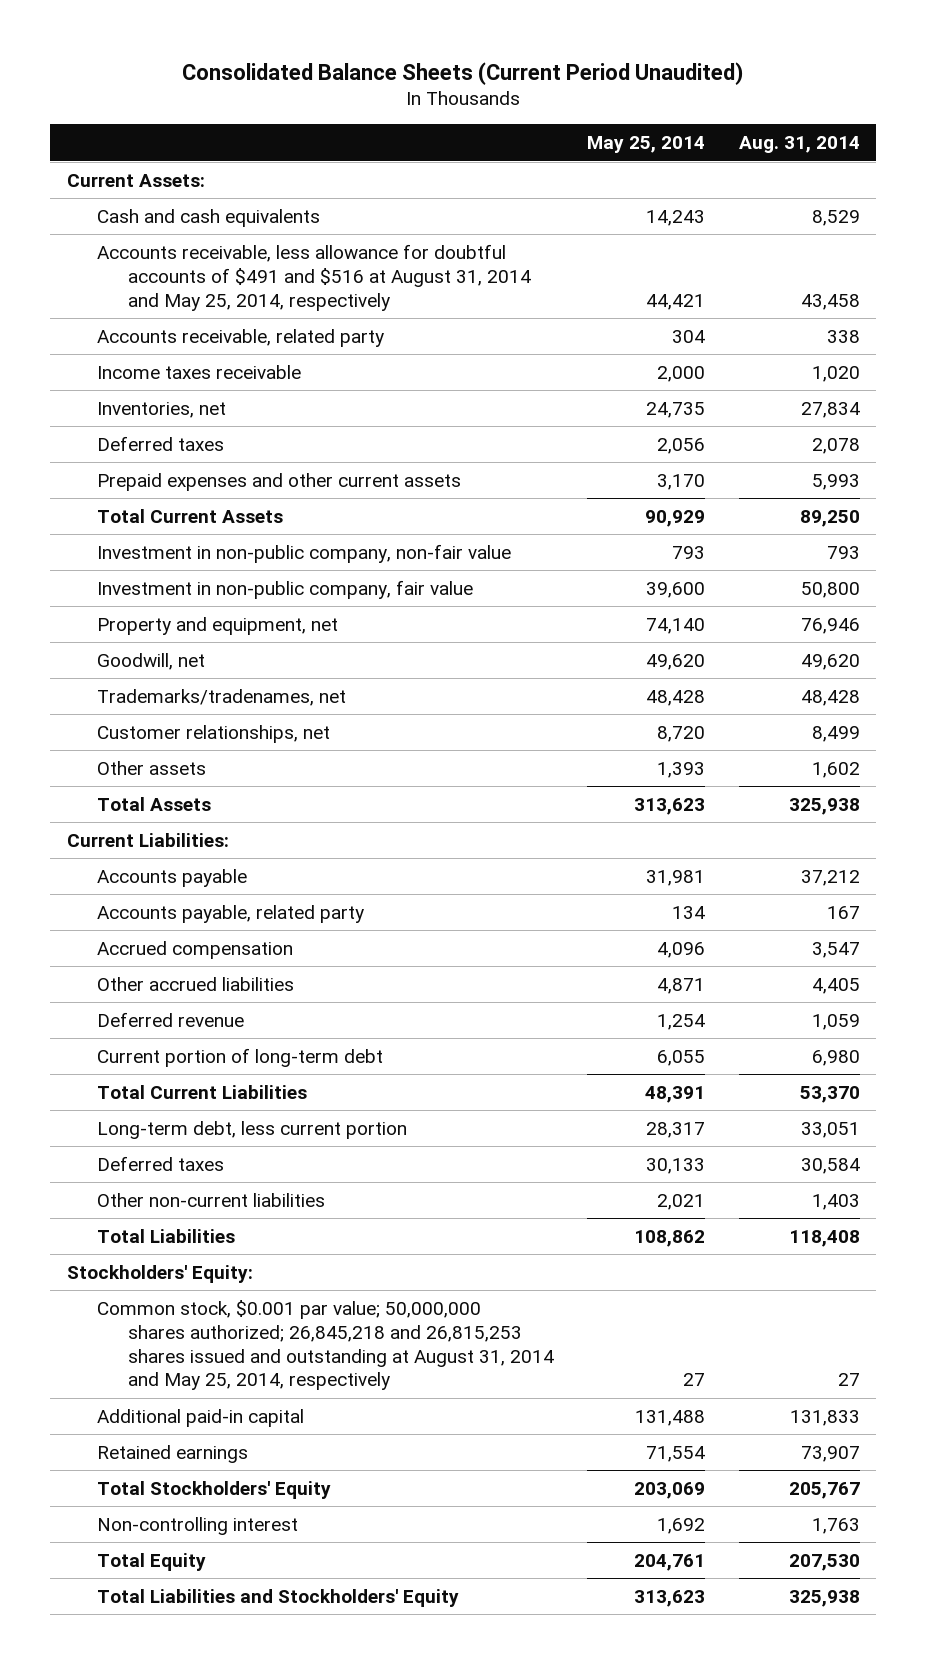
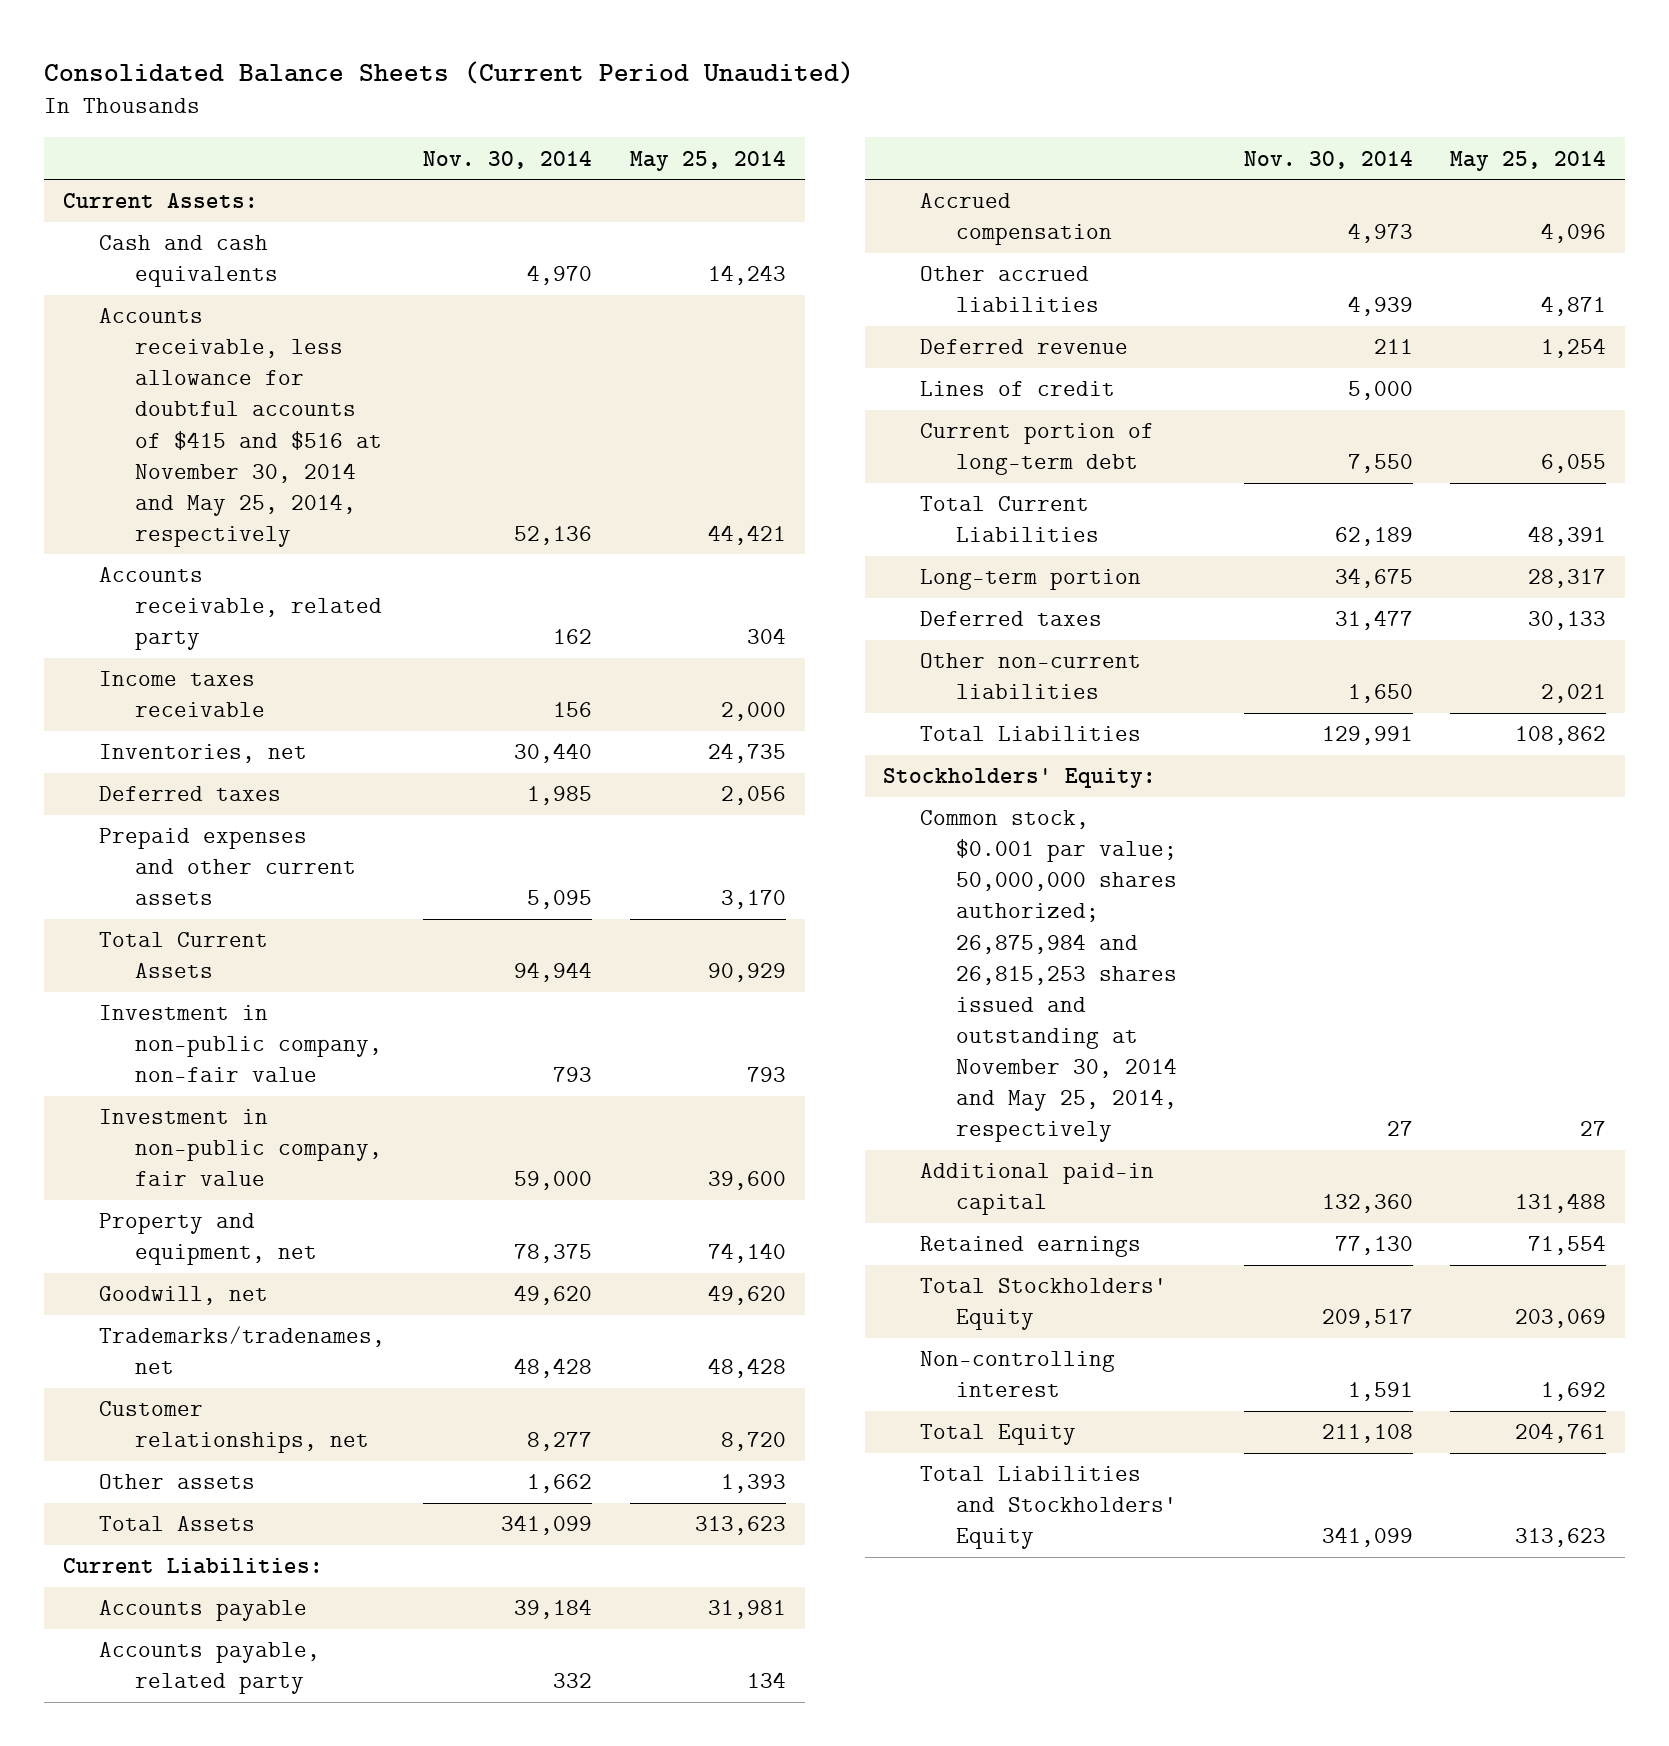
[738,136,860,154] Aug. 31, 2014 -> none
none -> [422,150,592,169] Nov. 30, 2014
[97,243,531,311] Accounts receivable, less allowance for doubtful accounts of $491 and $516 at August 31, 2014 and May 25, 2014, respectively -> [99,308,383,547] Accounts receivable, less allowance for doubtful accounts of $415 and $516 at November 30, 2014 and May 25, 2014, respectively
none -> [919,381,1115,397] Lines of credit
[97,1120,408,1139] Long-term debt, less current portion -> [919,569,1141,591] Long-term portion
[97,1299,554,1391] Common stock, $0.001 par value; 50,000,000 shares authorized; 26,845,218 and 26,815,253 shares issued and outstanding at August 31, 2014 and May 25, 2014, respectively -> [919,810,1178,1143] Common stock, $0.001 par value; 50,000,000 shares authorized; 26,875,984 and 26,815,253 shares issued and outstanding at November 30, 2014 and May 25, 2014, respectively

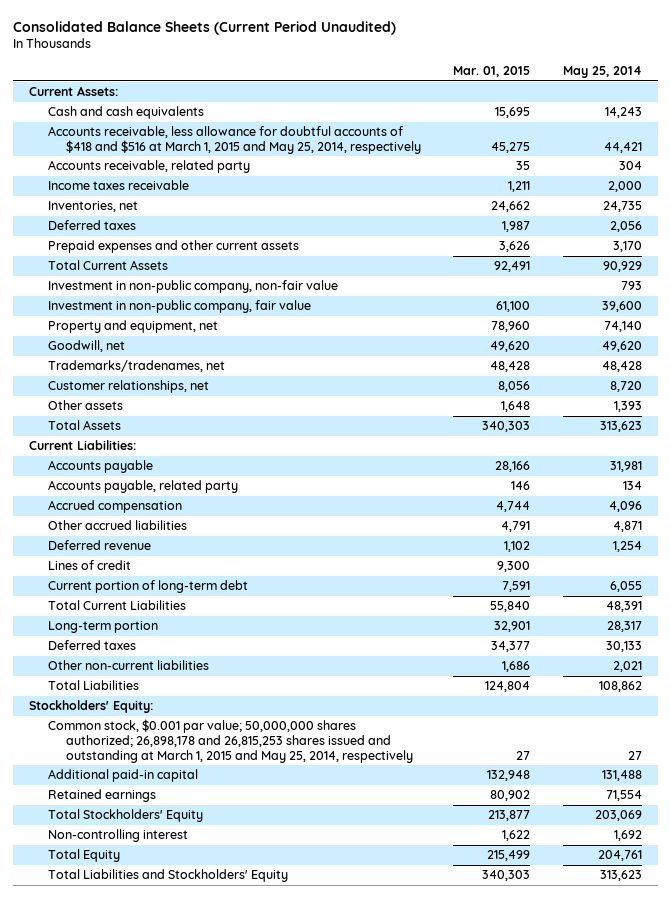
[422,150,592,169] Nov. 30, 2014 -> none
none -> [453,66,531,78] Mar. 01, 2015
[99,308,383,547] Accounts receivable, less allowance for doubtful accounts of $415 and $516 at November 30, 2014 and May 25, 2014, respectively -> [47,126,422,154] Accounts receivable, less allowance for doubtful accounts of $418 and $516 at March 1, 2015 and May 25, 2014, respectively
[919,810,1178,1143] Common stock, $0.001 par value; 50,000,000 shares authorized; 26,875,984 and 26,815,253 shares issued and outstanding at November 30, 2014 and May 25, 2014, respectively -> [47,719,414,763] Common stock, $0.001 par value; 50,000,000 shares authorized; 26,898,178 and 26,815,253 shares issued and outstanding at March 1, 2015 and May 25, 2014, respectively

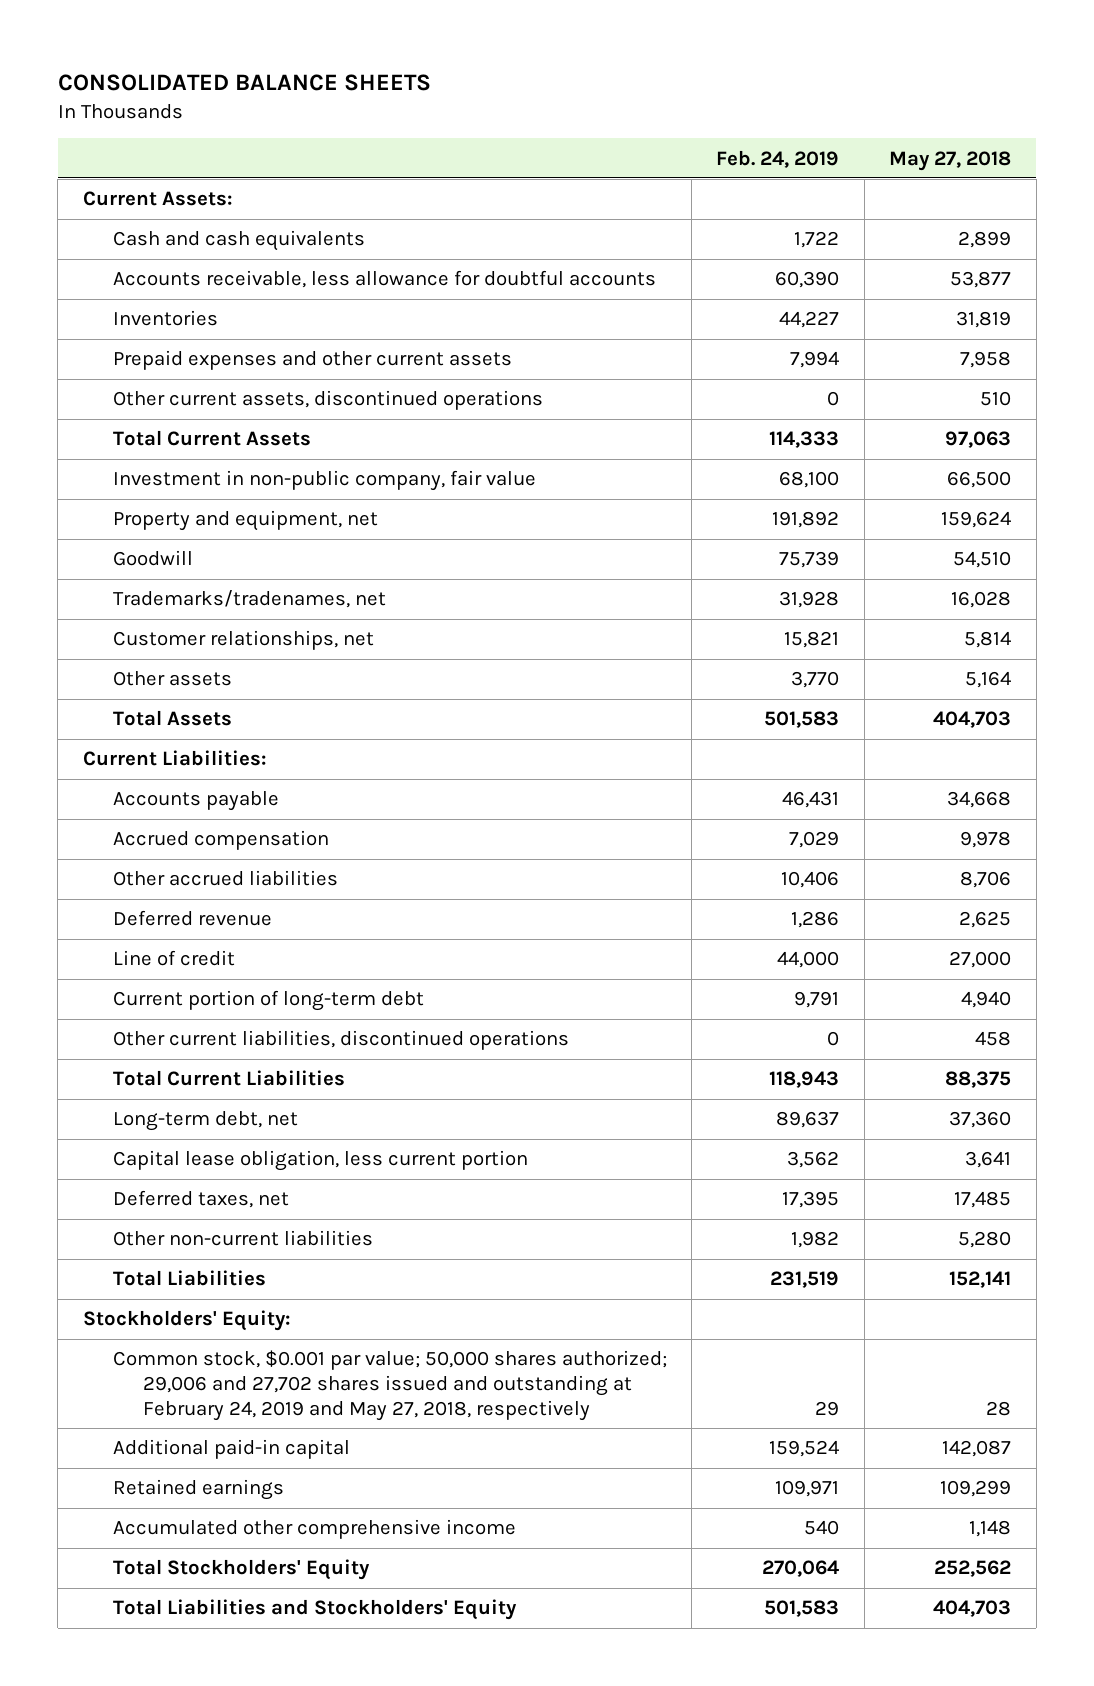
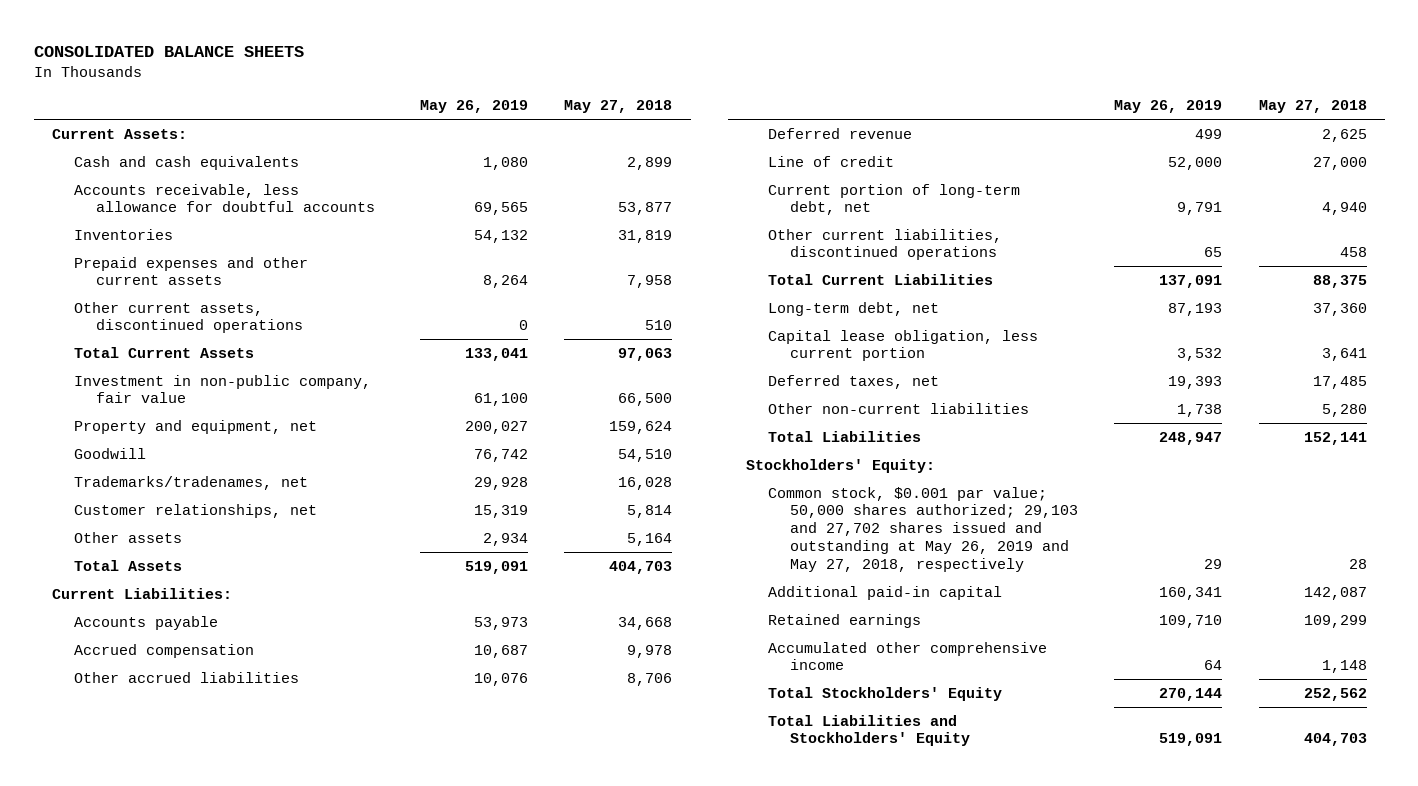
[716,149,840,168] Feb. 24, 2019 -> none
none -> [420,100,529,114] May 26, 2019
[112,990,424,1012] Current portion of long-term debt -> [767,183,1020,216] Current portion of long-term debt, net
[112,1350,667,1421] Common stock, $0.001 par value; 50,000 shares authorized; 29,006 and 27,702 shares issued and outstanding at February 24, 2019 and May 27, 2018, respectively -> [767,486,1078,573] Common stock, $0.001 par value; 50,000 shares authorized; 29,103 and 27,702 shares issued and outstanding at May 26, 2019 and May 27, 2018, respectively

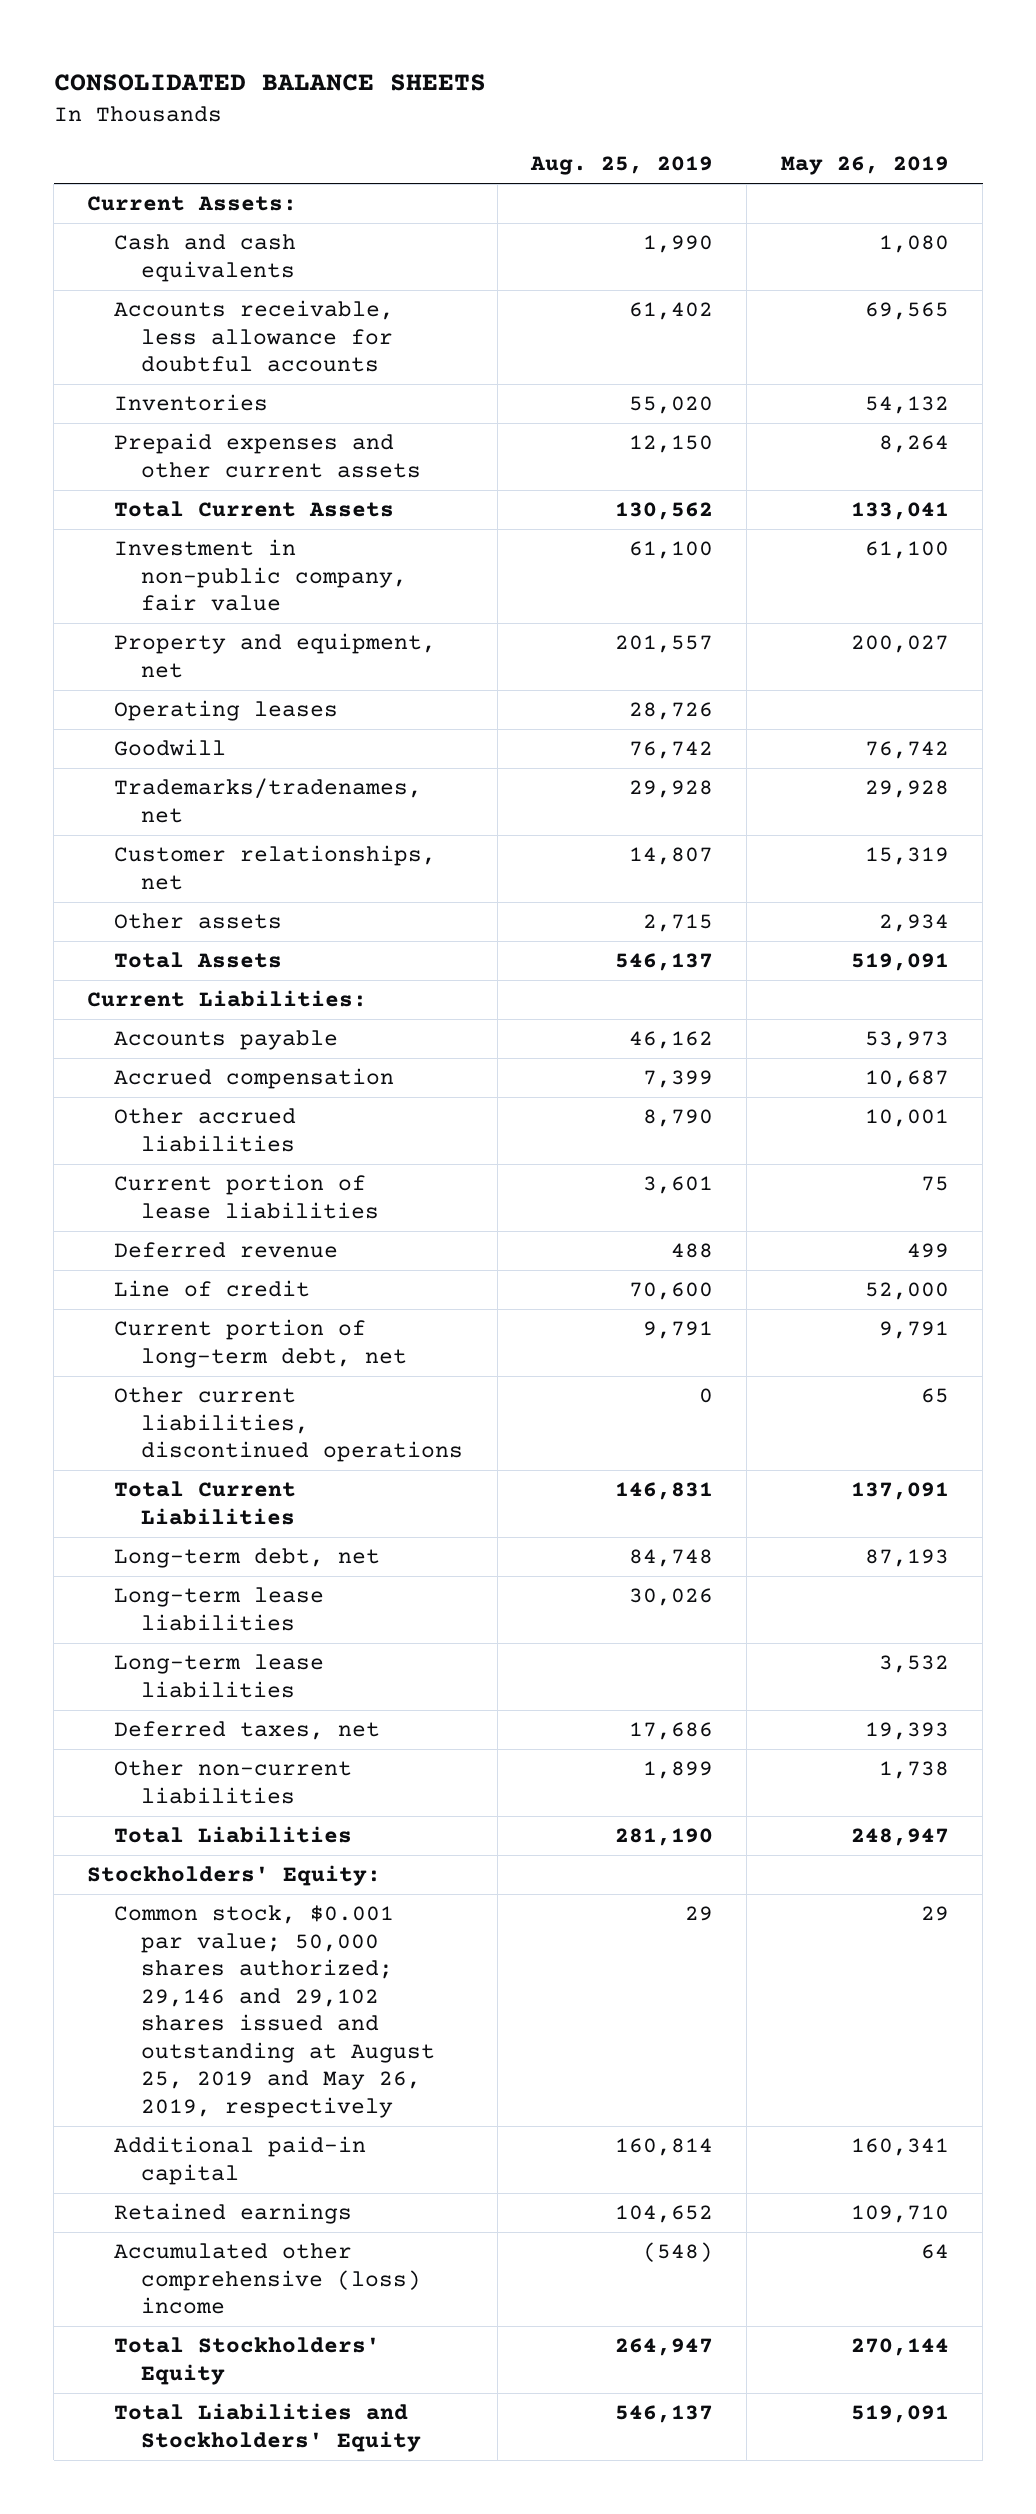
[564,100,673,114] May 27, 2018 -> none
none -> [530,156,714,176] Aug. 25, 2019
[73,301,303,334] Other current assets, discontinued operations -> none
none -> [114,700,339,722] Operating leases
[474,672,529,686] 10,076 -> [864,1109,949,1128] 10,001
none -> [114,1174,380,1219] Current portion of lease liabilities
none -> [114,1587,325,1631] Long-term lease liabilities
[767,329,1038,362] Capital lease obligation, less current portion -> [114,1654,325,1698] Long-term lease liabilities
[767,486,1078,573] Common stock, $0.001 par value; 50,000 shares authorized; 29,103 and 27,702 shares issued and outstanding at May 26, 2019 and May 27, 2018, respectively -> [114,1905,436,2118] Common stock, $0.001 par value; 50,000 shares authorized; 29,146 and 29,102 shares issued and outstanding at August 25, 2019 and May 26, 2019, respectively
[767,641,1047,671] Accumulated other comprehensive income -> [114,2243,422,2315] Accumulated other comprehensive (loss) income

